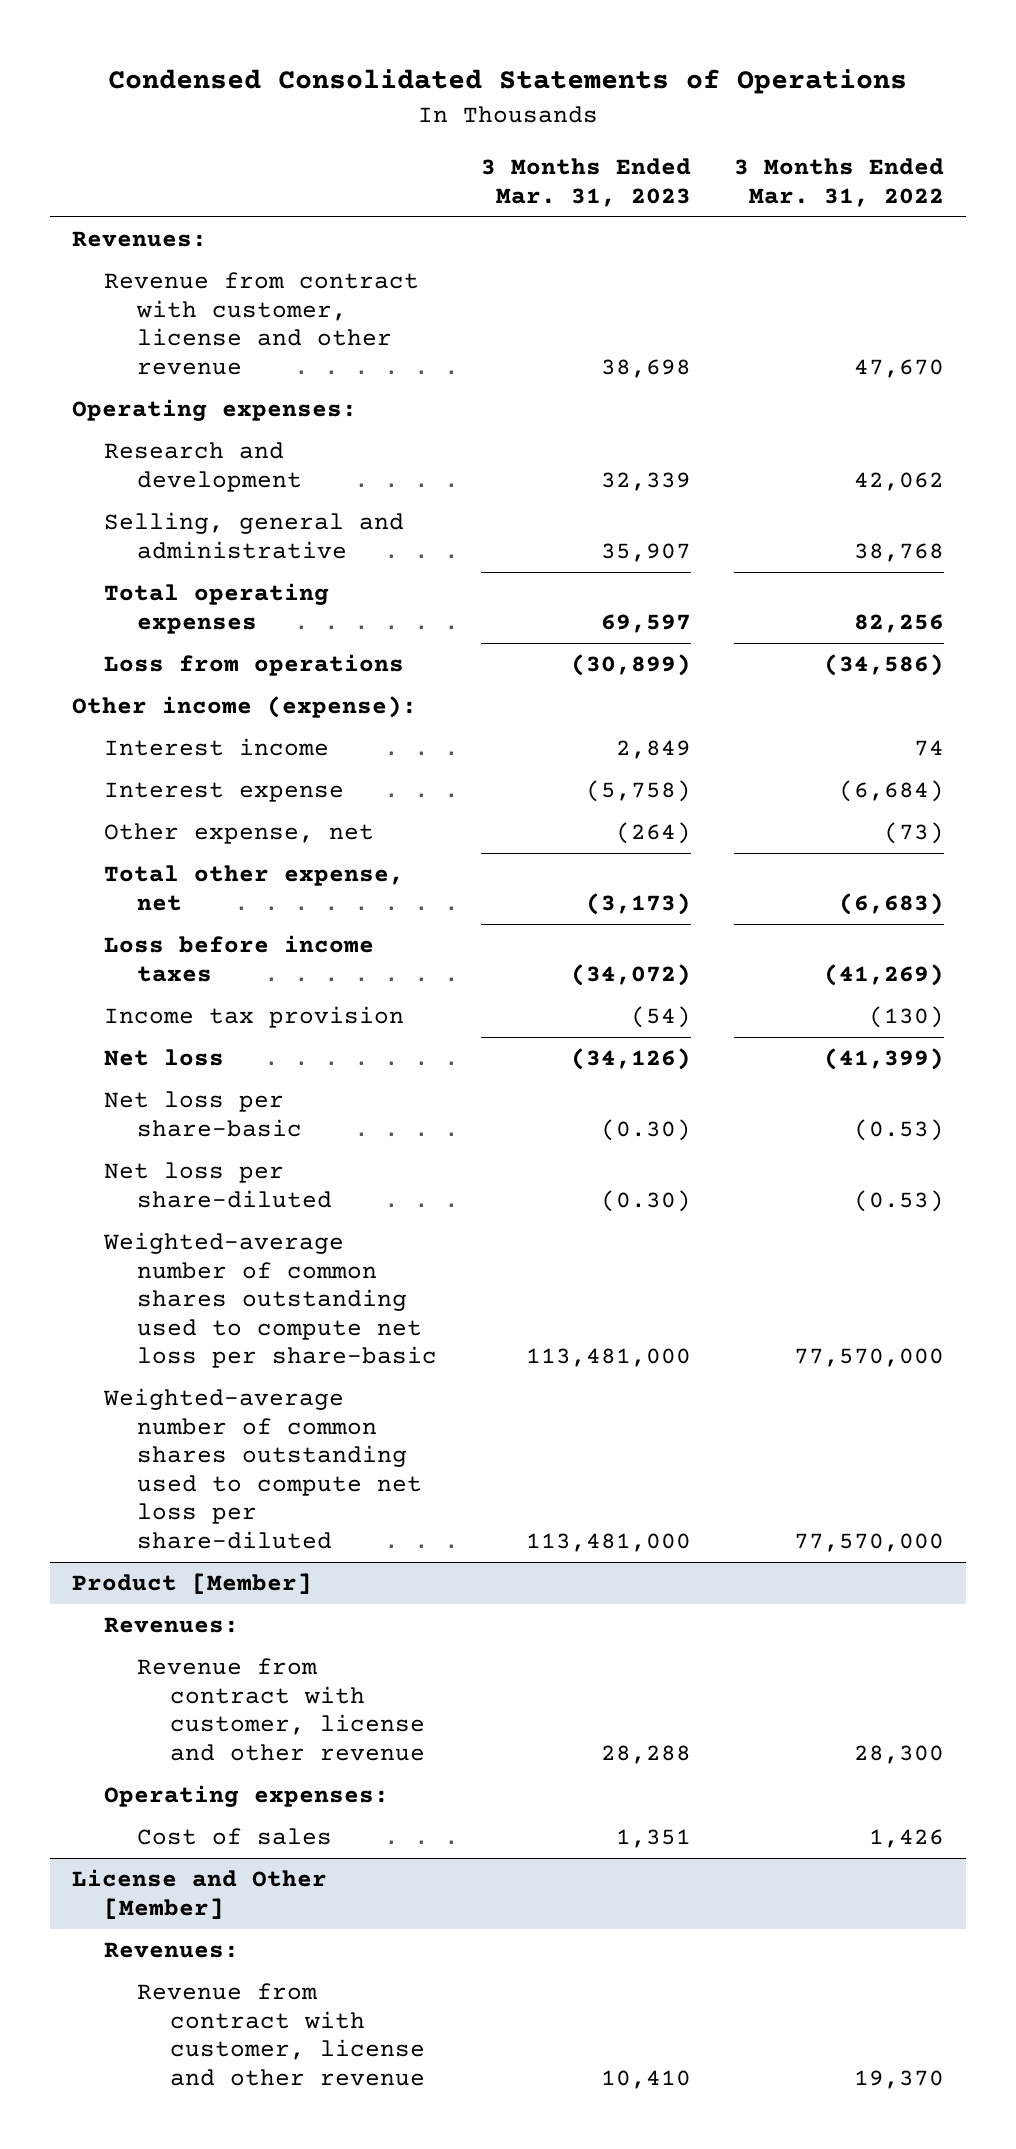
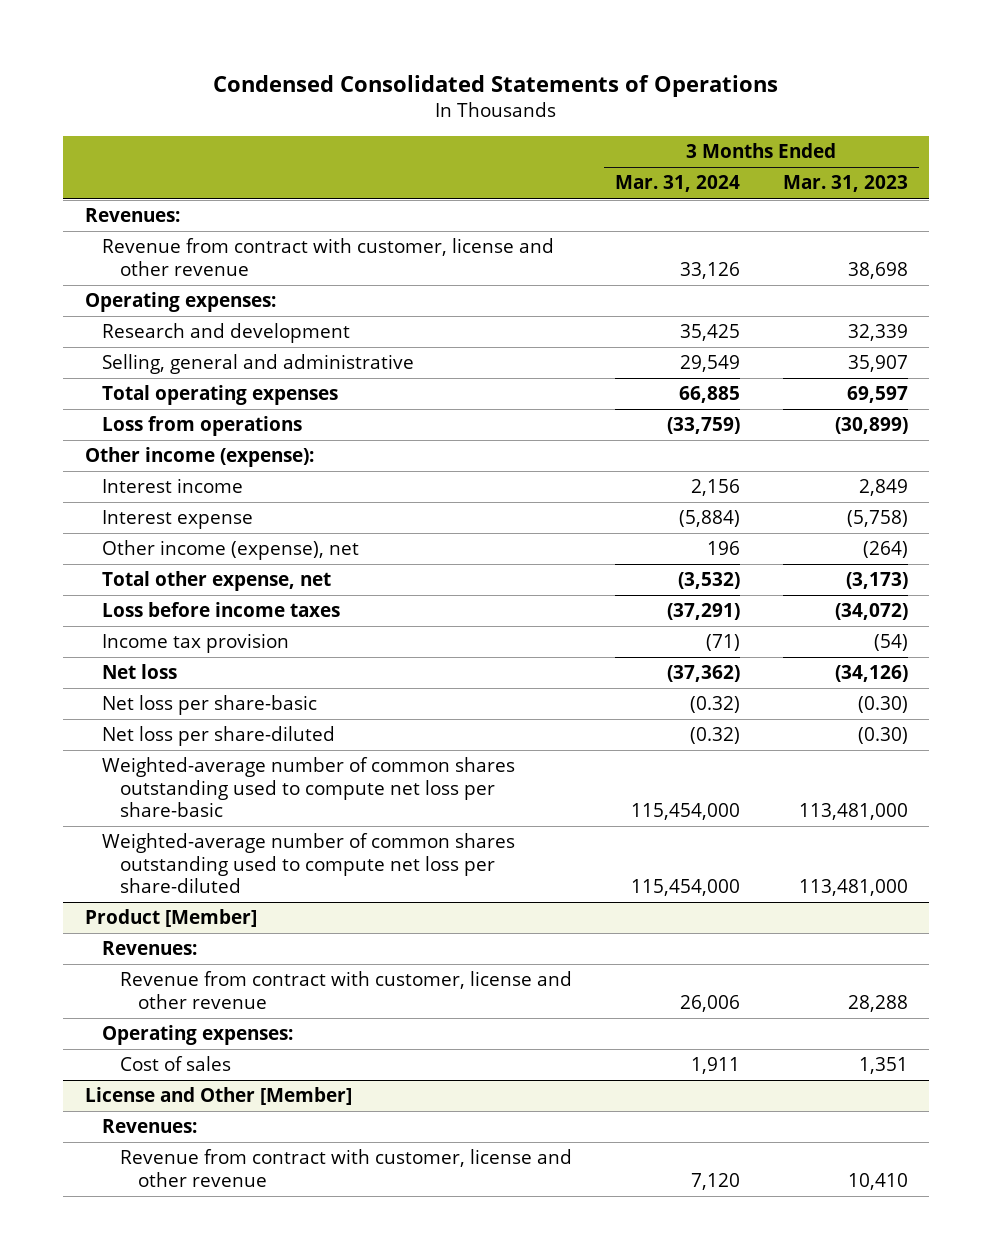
[734,158,945,207] 3 Months Ended Mar. 31, 2022 -> none
none -> [615,175,741,193] Mar. 31, 2024
[104,823,375,845] Other expense, net -> [102,540,360,561] Other income (expense), net

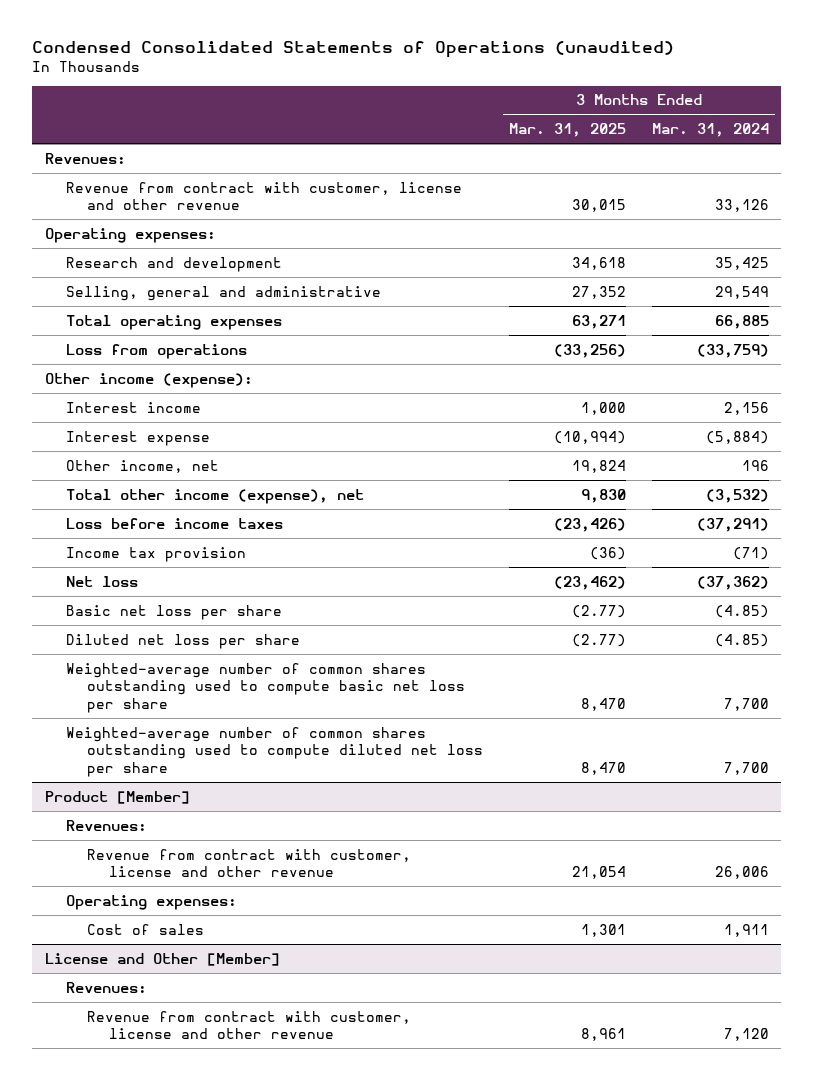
[213,75,779,98] Condensed Consolidated Statements of Operations -> [32,41,675,59] Condensed Consolidated Statements of Operations (unaudited)
[782,175,908,193] Mar. 31, 2023 -> none
none -> [509,123,627,138] Mar. 31, 2025
[102,540,360,561] Other income (expense), net -> [66,459,220,473] Other income, net
[102,571,332,592] Total other expense, net -> [66,488,365,504] Total other income (expense), net
[102,695,318,716] Net loss per share-basic -> [66,604,283,620] Basic net loss per share
[690,696,741,714] (0.32) -> [714,604,769,618] (4.85)
[102,726,336,747] Net loss per share-diluted -> [66,633,301,649] Diluted net loss per share
[690,727,741,745] (0.32) -> [714,633,769,647] (4.85)
[102,757,516,818] Weighted-average number of common shares outstanding used to compute net loss per share-basic -> [66,662,466,713] Weighted-average number of common shares outstanding used to compute basic net loss per share
[631,803,741,821] 115,454,000 -> [723,697,769,711] 7,700
[102,833,516,894] Weighted-average number of common shares outstanding used to compute net loss per share-diluted -> [66,726,484,777] Weighted-average number of common shares outstanding used to compute diluted net loss per share
[631,879,741,897] 115,454,000 -> [723,761,769,775] 7,700

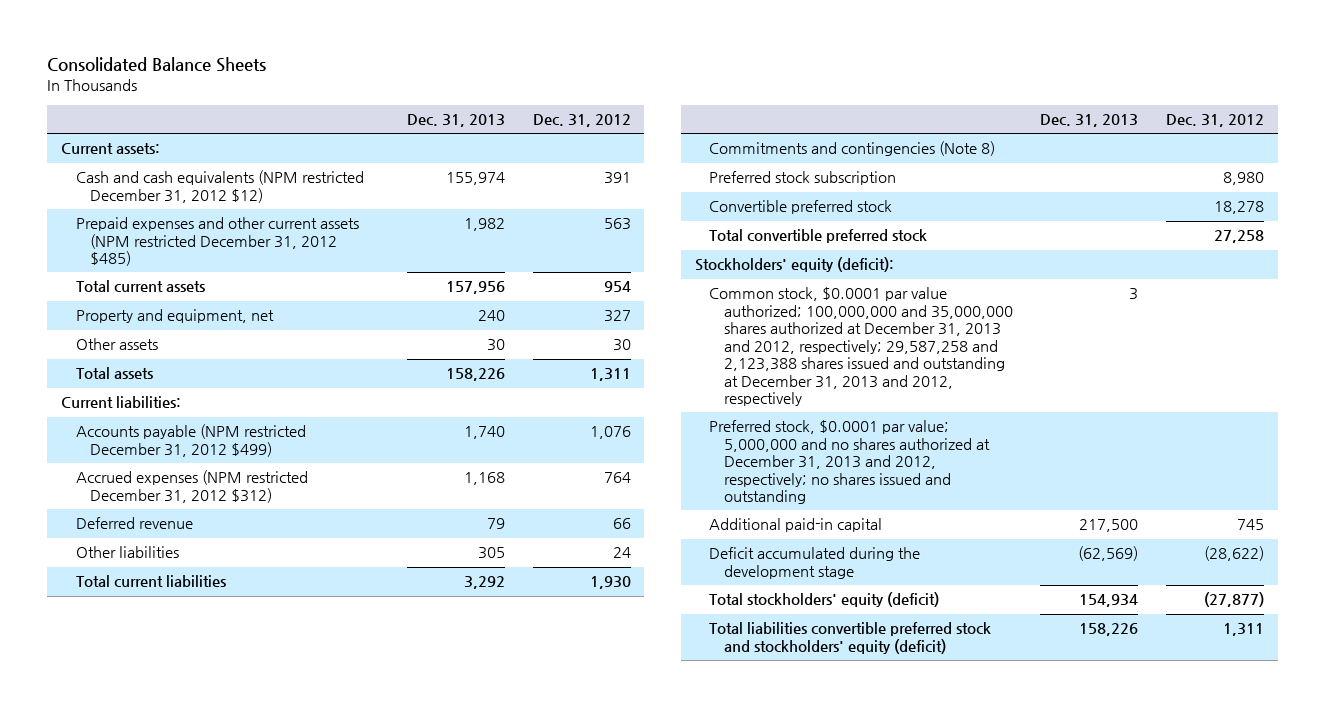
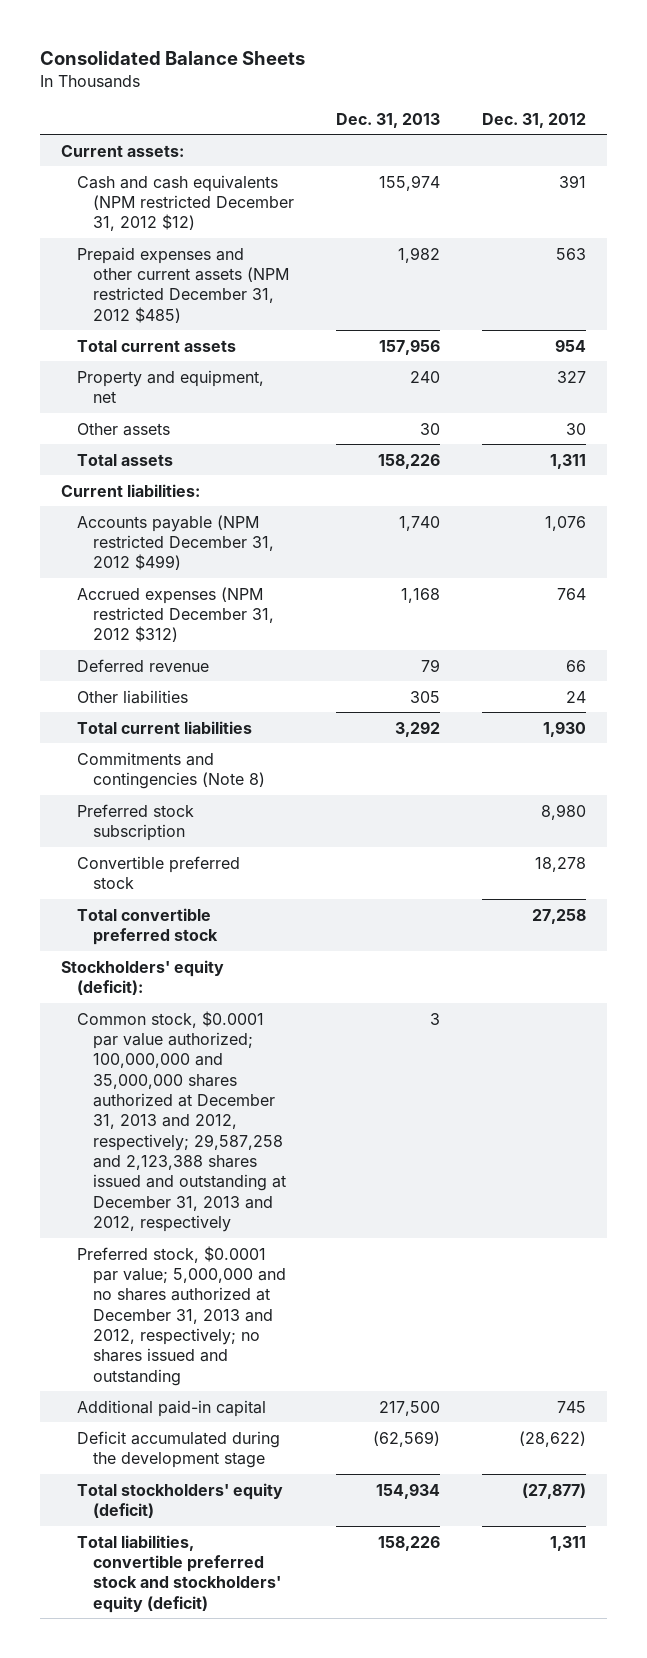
[709,622,992,654] Total liabilities convertible preferred stock and stockholders' equity (deficit) -> [76,1534,282,1613] Total liabilities, convertible preferred stock and stockholders' equity (deficit)

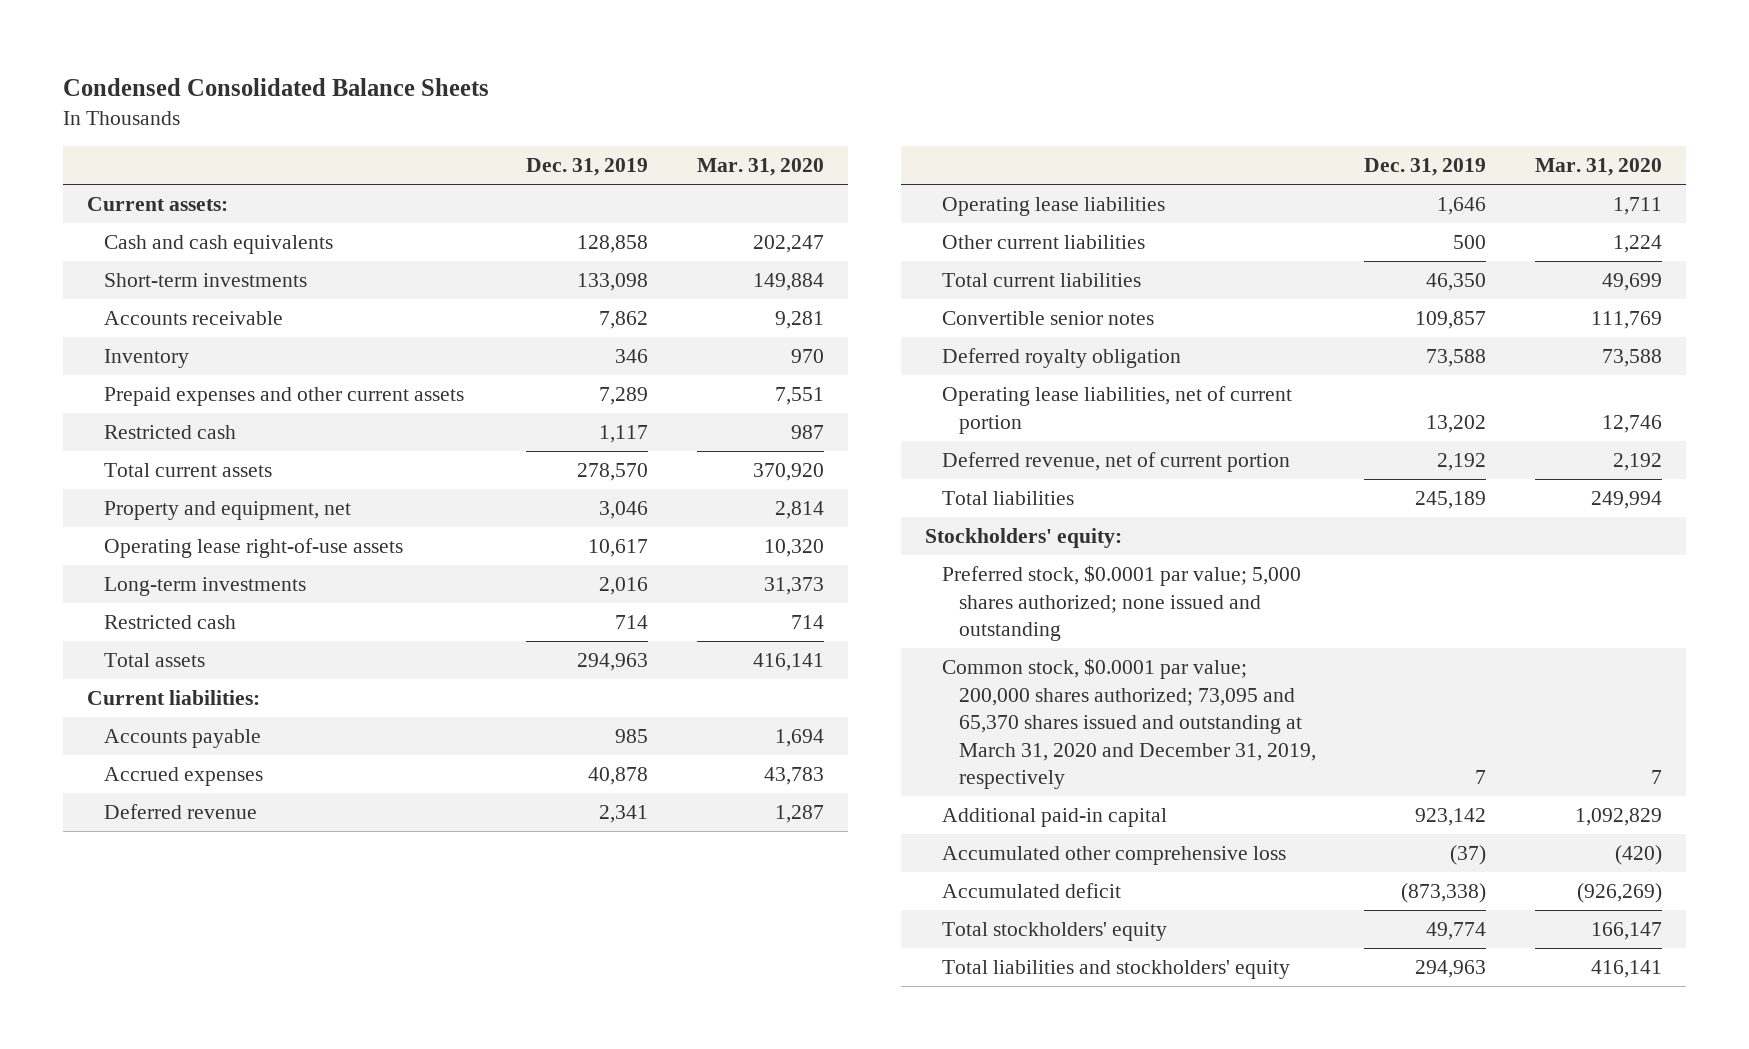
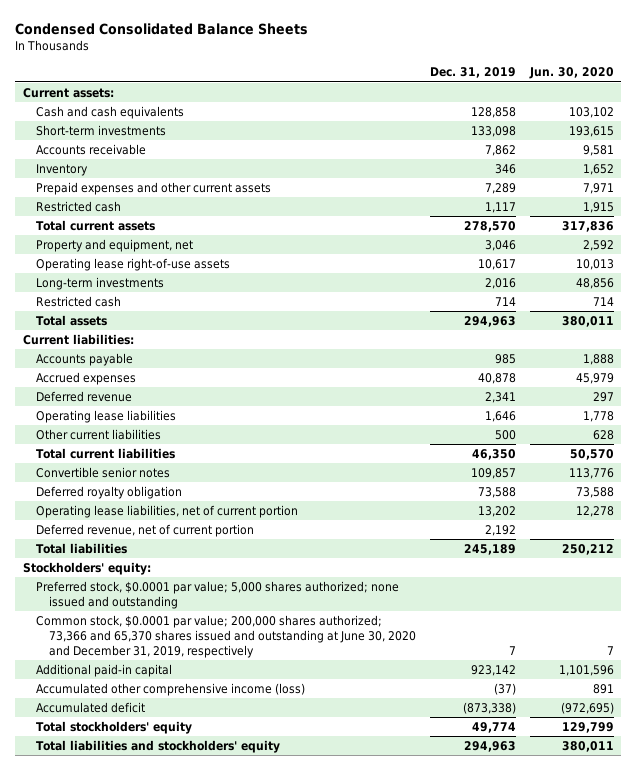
[696,158,824,177] Mar. 31, 2020 -> none
none -> [529,67,615,80] Jun. 30, 2020
[942,657,1316,790] Common stock, $0.0001 par value; 200,000 shares authorized; 73,095 and 65,370 shares issued and outstanding at March 31, 2020 and December 31, 2019, respectively -> [35,615,416,659] Common stock, $0.0001 par value; 200,000 shares authorized; 73,366 and 65,370 shares issued and outstanding at June 30, 2020 and December 31, 2019, respectively
[942,845,1287,865] Accumulated other comprehensive loss -> [35,683,305,697] Accumulated other comprehensive income (loss)

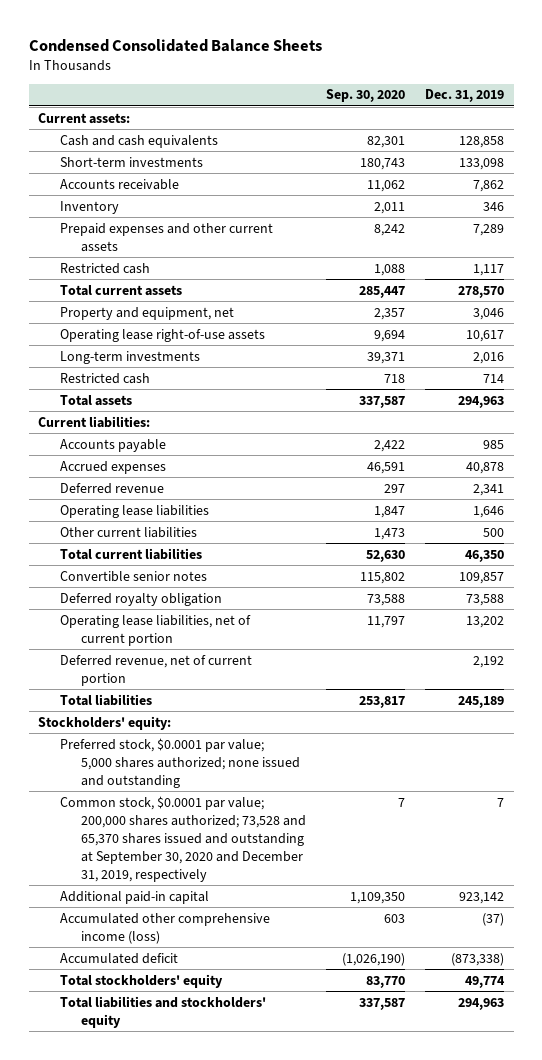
[529,67,615,80] Jun. 30, 2020 -> none
none -> [326,89,406,103] Sep. 30, 2020
[35,615,416,659] Common stock, $0.0001 par value; 200,000 shares authorized; 73,366 and 65,370 shares issued and outstanding at June 30, 2020 and December 31, 2019, respectively -> [59,795,307,883] Common stock, $0.0001 par value; 200,000 shares authorized; 73,528 and 65,370 shares issued and outstanding at September 30, 2020 and December 31, 2019, respectively

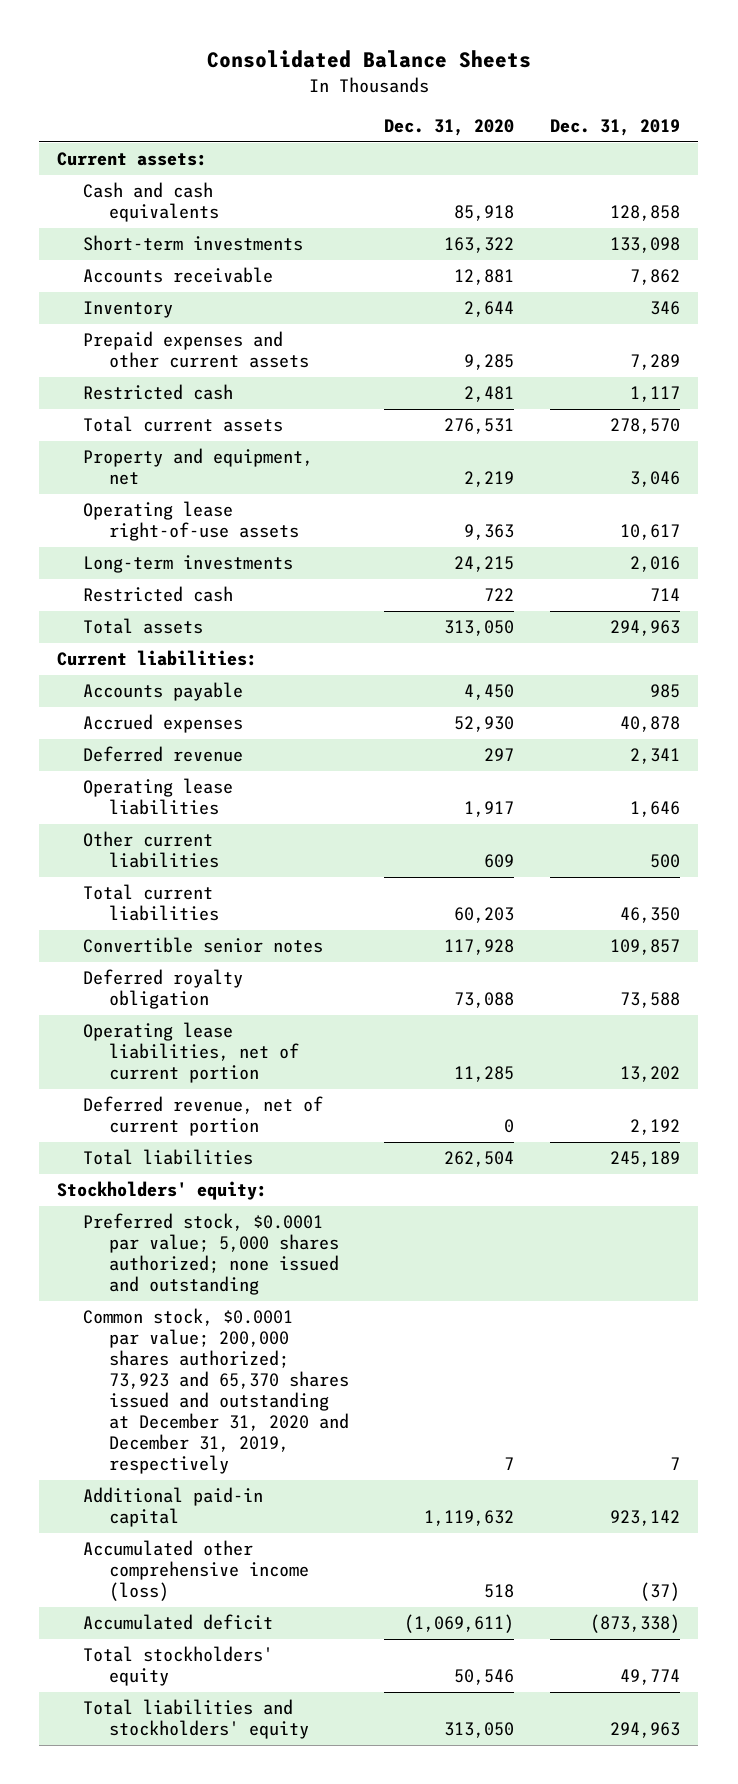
[28,38,322,52] Condensed Consolidated Balance Sheets -> [206,50,531,69] Consolidated Balance Sheets
[326,89,406,103] Sep. 30, 2020 -> none
none -> [384,118,515,136] Dec. 31, 2020
[59,795,307,883] Common stock, $0.0001 par value; 200,000 shares authorized; 73,528 and 65,370 shares issued and outstanding at September 30, 2020 and December 31, 2019, respectively -> [82,1308,349,1475] Common stock, $0.0001 par value; 200,000 shares authorized; 73,923 and 65,370 shares issued and outstanding at December 31, 2020 and December 31, 2019, respectively

